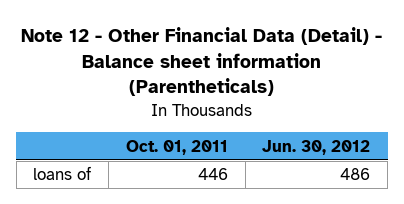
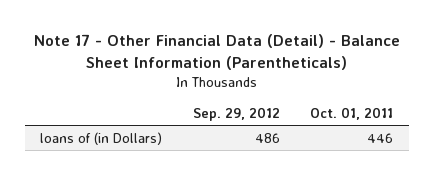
[20,26,382,97] Note 12 - Other Financial Data (Detail) - Balance sheet information (Parentheticals) -> [33,34,400,71] Note 17 - Other Financial Data (Detail) - Balance Sheet Information (Parentheticals)
[262,139,371,155] Jun. 30, 2012 -> none
none -> [192,107,280,122] Sep. 29, 2012
[33,166,92,181] loans of -> [39,131,162,145] loans of (in Dollars)

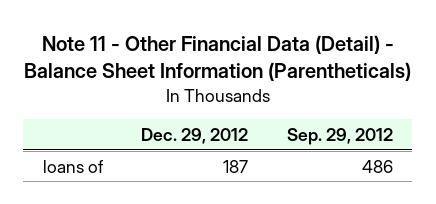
[33,34,400,71] Note 17 - Other Financial Data (Detail) - Balance Sheet Information (Parentheticals) -> [23,34,411,81] Note 11 - Other Financial Data (Detail) - Balance Sheet Information (Parentheticals)
[310,107,394,121] Oct. 01, 2011 -> none
none -> [141,127,249,144] Dec. 29, 2012
[39,131,162,145] loans of (in Dollars) -> [42,159,104,173] loans of

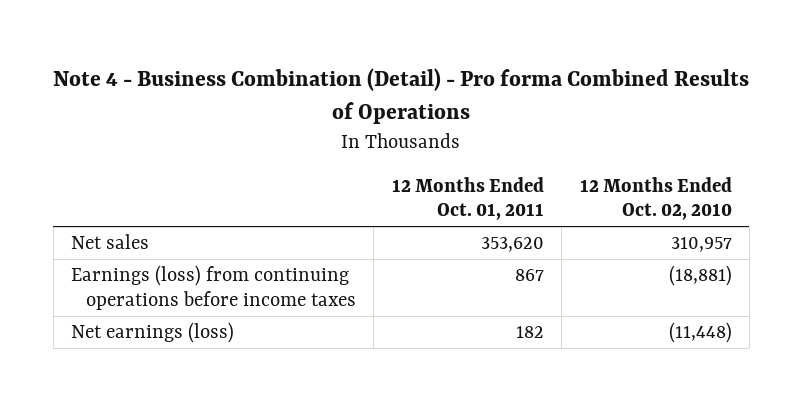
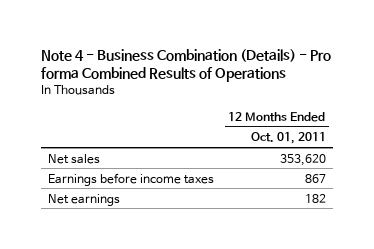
[53,68,750,125] Note 4 - Business Combination (Detail) - Pro forma Combined Results of Operations -> [41,48,332,83] Note 4 - Business Combination (Details) - Pro forma Combined Results of Operations
[579,176,732,221] 12 Months Ended Oct. 02, 2010 -> none
[71,265,357,310] Earnings (loss) from continuing operations before income taxes -> [48,172,215,186] Earnings before income taxes
[71,322,235,344] Net earnings (loss) -> [48,193,121,206] Net earnings

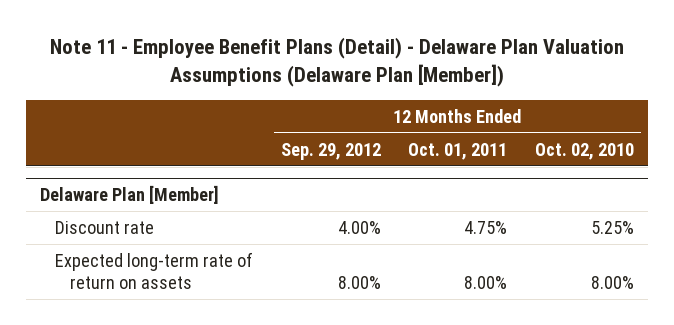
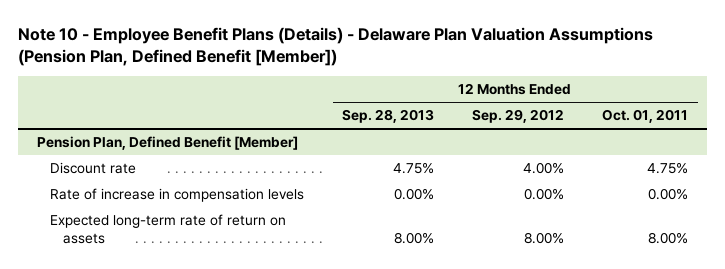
[49,37,624,88] Note 11 - Employee Benefit Plans (Detail) - Delaware Plan Valuation Assumptions (Delaware Plan [Member]) -> [17,26,653,66] Note 10 - Employee Benefit Plans (Details) - Delaware Plan Valuation Assumptions (Pension Plan, Defined Benefit [Member])
[534,142,634,160] Oct. 02, 2010 -> none
none -> [342,109,435,124] Sep. 28, 2013
[40,185,220,205] Delaware Plan [Member] -> none
none -> [36,136,298,151] Pension Plan, Defined Benefit [Member]
none -> [50,188,305,203] Rate of increase in compensation levels

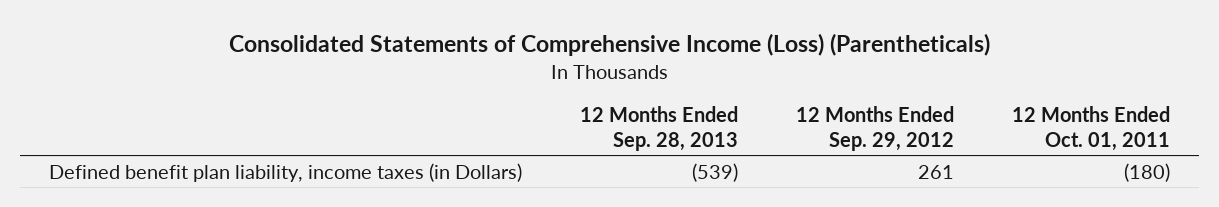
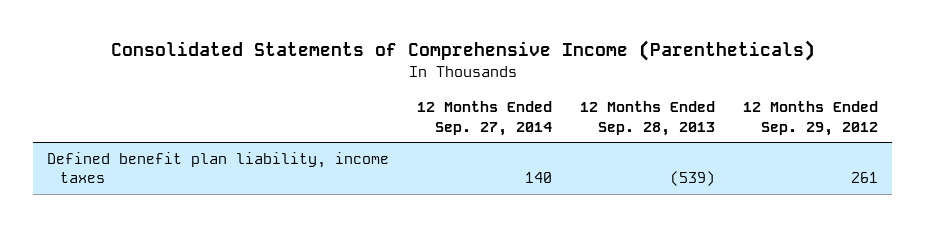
[228,32,990,56] Consolidated Statements of Comprehensive Income (Loss) (Parentheticals) -> [110,40,815,62] Consolidated Statements of Comprehensive Income (Parentheticals)
[1011,105,1170,151] 12 Months Ended Oct. 01, 2011 -> none
none -> [417,101,553,136] 12 Months Ended Sep. 27, 2014
[49,162,523,182] Defined benefit plan liability, income taxes (in Dollars) -> [46,151,389,184] Defined benefit plan liability, income taxes

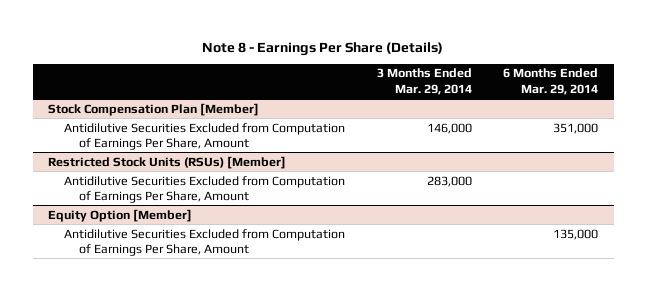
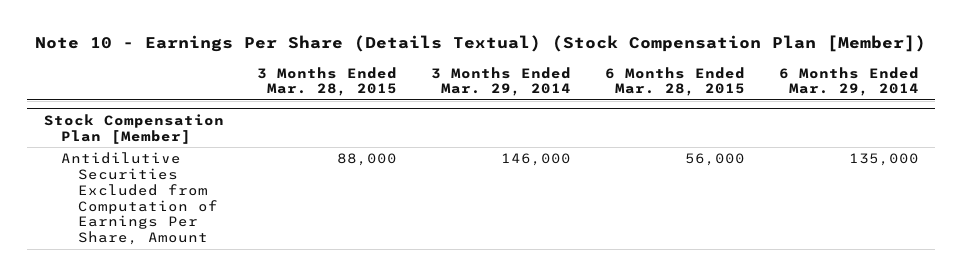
[202,41,444,56] Note 8 - Earnings Per Share (Details) -> [35,34,927,52] Note 10 - Earnings Per Share (Details Textual) (Stock Compensation Plan [Member])
none -> [257,66,398,97] 3 Months Ended Mar. 28, 2015
none -> [604,66,745,97] 6 Months Ended Mar. 28, 2015
[48,155,287,169] Restricted Stock Units (RSUs) [Member] -> none
[63,175,345,203] Antidilutive Securities Excluded from Computation of Earnings Per Share, Amount -> none
[48,208,193,222] Equity Option [Member] -> none
[63,228,345,256] Antidilutive Securities Excluded from Computation of Earnings Per Share, Amount -> none
[553,122,599,134] 351,000 -> [848,152,919,166] 135,000

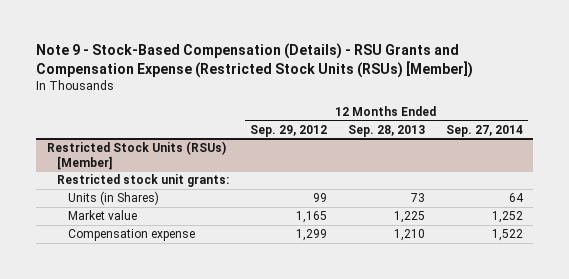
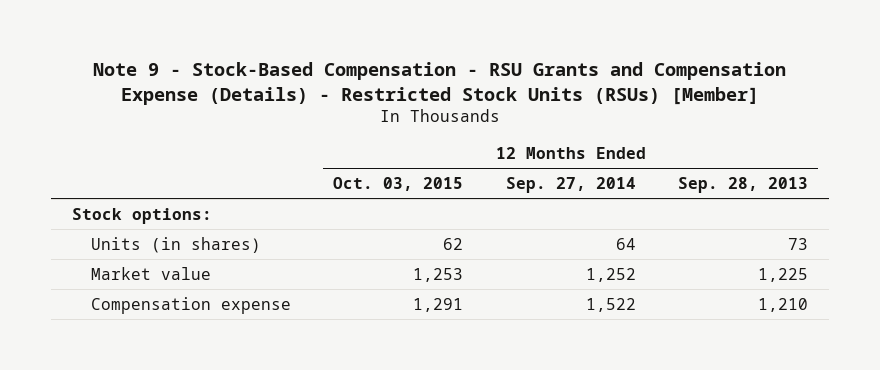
[36,42,474,78] Note 9 - Stock-Based Compensation (Details) - RSU Grants and Compensation Expense (Restricted Stock Units (RSUs) [Member]) -> [93,61,787,105] Note 9 - Stock-Based Compensation - RSU Grants and Compensation Expense (Details) - Restricted Stock Units (RSUs) [Member]
[250,124,328,137] Sep. 29, 2012 -> none
none -> [333,176,464,191] Oct. 03, 2015
[46,141,226,170] Restricted Stock Units (RSUs) [Member] -> none
[57,174,230,188] Restricted stock unit grants: -> none
none -> [72,207,213,224] Stock options:
[68,191,160,206] Units (in Shares) -> [90,236,261,253] Units (in shares)

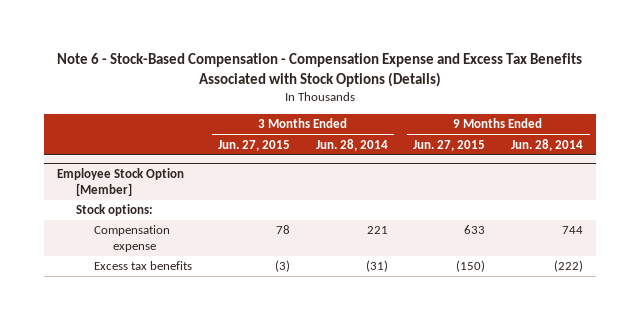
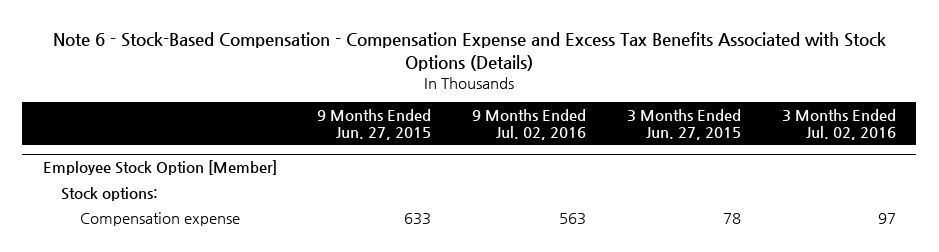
[315,138,388,151] Jun. 28, 2014 -> none
[511,138,584,151] Jun. 28, 2014 -> none
none -> [472,109,587,141] 9 Months Ended Jul. 02, 2016
none -> [781,109,896,141] 3 Months Ended Jul. 02, 2016
[94,261,193,271] Excess tax benefits -> none

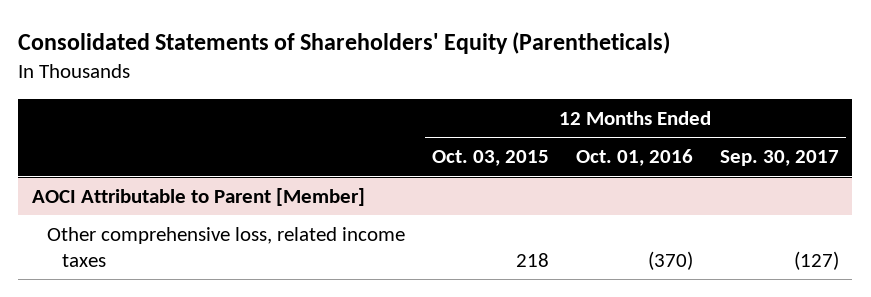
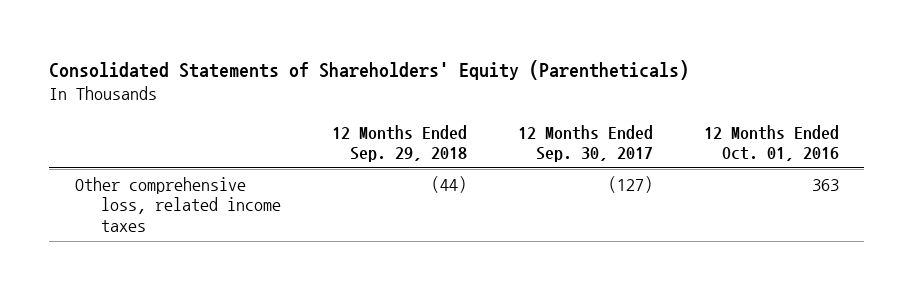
[431,150,549,167] Oct. 03, 2015 -> none
none -> [331,124,467,163] 12 Months Ended Sep. 29, 2018
[31,187,365,206] AOCI Attributable to Parent [Member] -> none
[647,250,693,270] (370) -> [811,178,839,191] 363

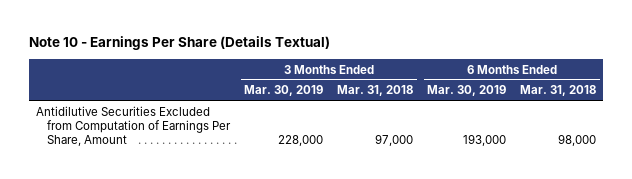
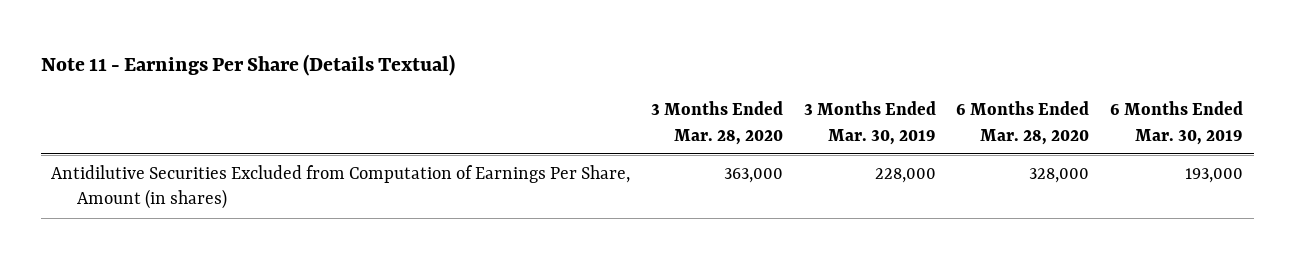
[29,36,331,51] Note 10 - Earnings Per Share (Details Textual) -> [40,54,455,77] Note 11 - Earnings Per Share (Details Textual)
[337,85,414,97] Mar. 31, 2018 -> none
[520,85,597,97] Mar. 31, 2018 -> none
none -> [650,101,783,145] 3 Months Ended Mar. 28, 2020
none -> [956,101,1090,145] 6 Months Ended Mar. 28, 2020
[36,105,232,147] Antidilutive Securities Excluded from Computation of Earnings Per Share, Amount -> [51,165,631,210] Antidilutive Securities Excluded from Computation of Earnings Per Share, Amount (in shares)

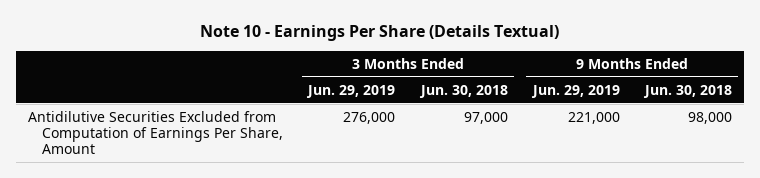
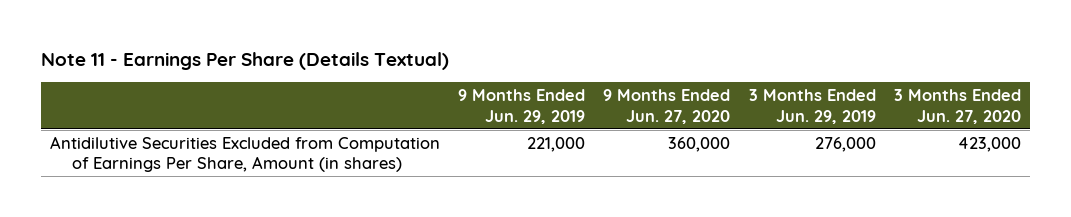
[199,25,559,42] Note 10 - Earnings Per Share (Details Textual) -> [40,52,449,71] Note 11 - Earnings Per Share (Details Textual)
[418,84,508,98] Jun. 30, 2018 -> none
[642,84,732,98] Jun. 30, 2018 -> none
none -> [603,89,731,124] 9 Months Ended Jun. 27, 2020
none -> [893,89,1021,124] 3 Months Ended Jun. 27, 2020
[28,110,284,155] Antidilutive Securities Excluded from Computation of Earnings Per Share, Amount -> [49,135,440,173] Antidilutive Securities Excluded from Computation of Earnings Per Share, Amount (in shares)

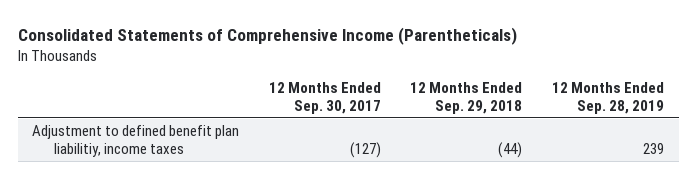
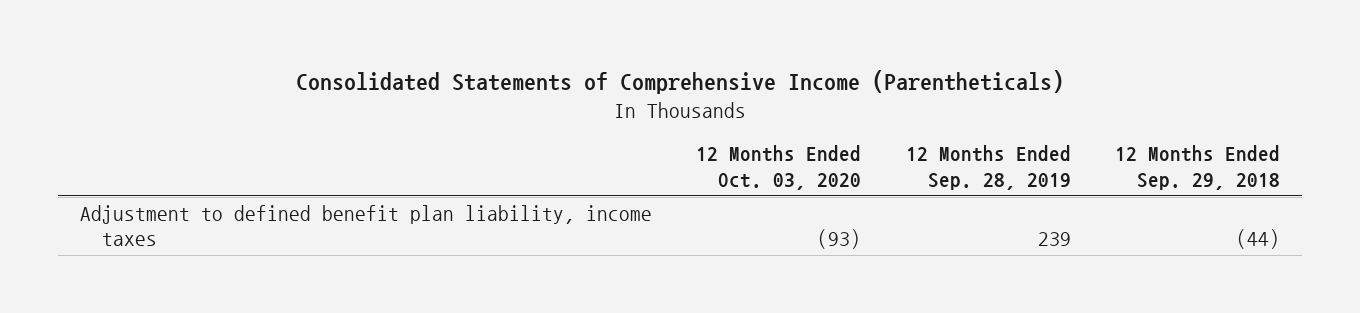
[268,81,381,114] 12 Months Ended Sep. 30, 2017 -> none
none -> [696,145,862,190] 12 Months Ended Oct. 03, 2020
[32,125,240,158] Adjustment to defined benefit plan liabilitiy, income taxes -> [79,204,652,247] Adjustment to defined benefit plan liability, income taxes

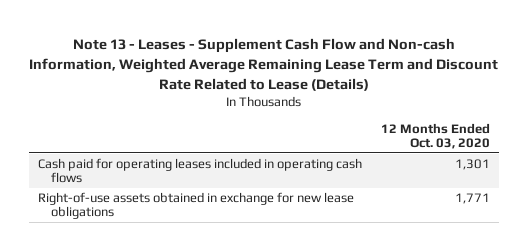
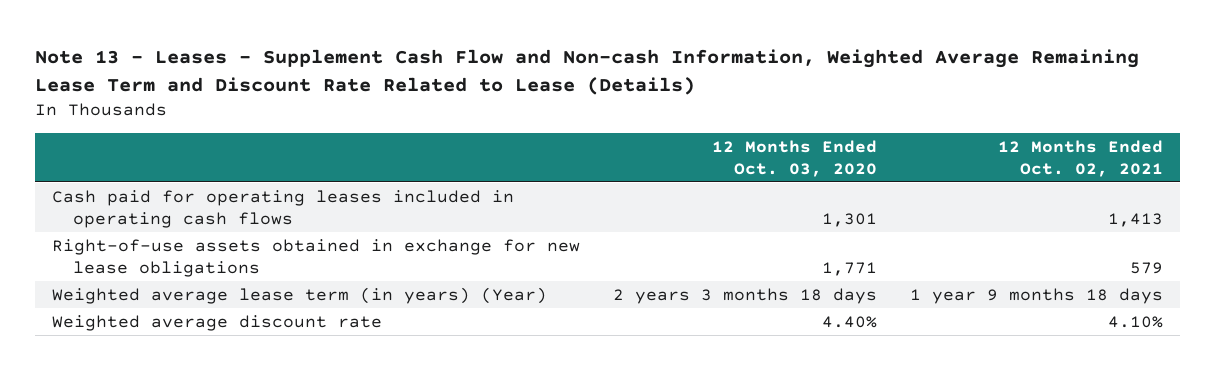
none -> [997,139,1163,177] 12 Months Ended Oct. 02, 2021
none -> [51,286,547,304] Weighted average lease term (in years) (Year)
none -> [51,314,382,331] Weighted average discount rate

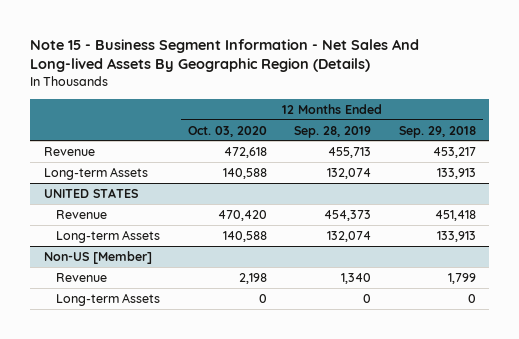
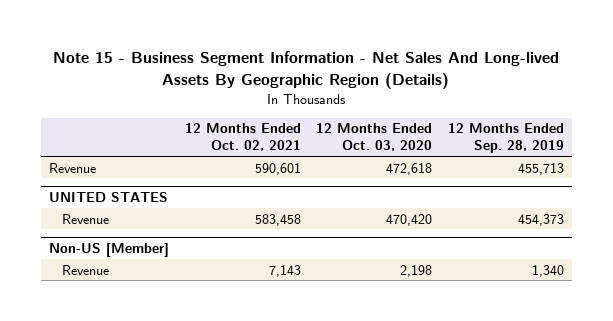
[398,125,476,138] Sep. 29, 2018 -> none
none -> [184,123,301,152] 12 Months Ended Oct. 02, 2021
[43,166,148,180] Long-term Assets -> none
[56,229,161,243] Long-term Assets -> none
[56,292,161,306] Long-term Assets -> none

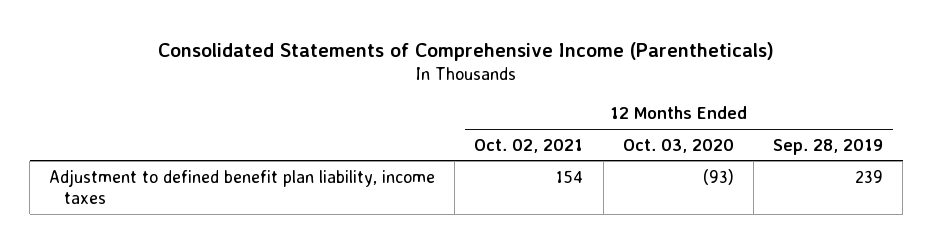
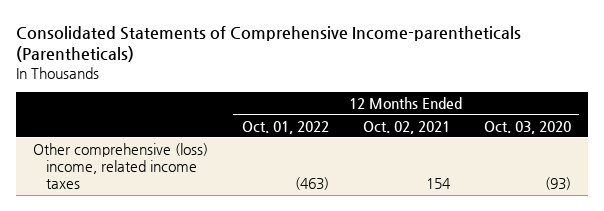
[158,41,775,61] Consolidated Statements of Comprehensive Income (Parentheticals) -> [15,25,521,63] Consolidated Statements of Comprehensive Income-parentheticals (Parentheticals)
[772,138,883,155] Sep. 28, 2019 -> none
none -> [241,120,329,134] Oct. 01, 2022
[49,168,436,205] Adjustment to defined benefit plan liability, income taxes -> [32,143,208,190] Other comprehensive (loss) income, related income taxes

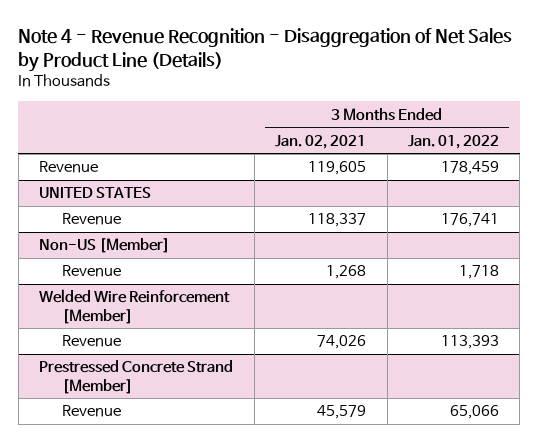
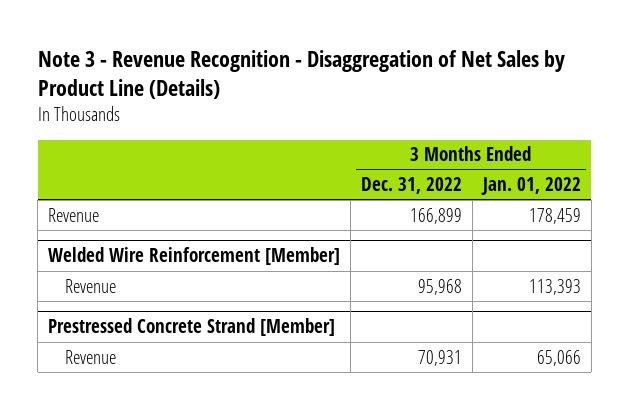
[18,27,513,72] Note 4 - Revenue Recognition - Disaggregation of Net Sales by Product Line (Details) -> [37,49,565,99] Note 3 - Revenue Recognition - Disaggregation of Net Sales by Product Line (Details)
[275,134,367,149] Jan. 02, 2021 -> none
none -> [361,177,463,195] Dec. 31, 2022
[39,187,152,199] UNITED STATES -> none
[61,213,121,226] Revenue -> none
[39,238,171,254] Non-US [Member] -> none
[61,265,121,278] Revenue -> none

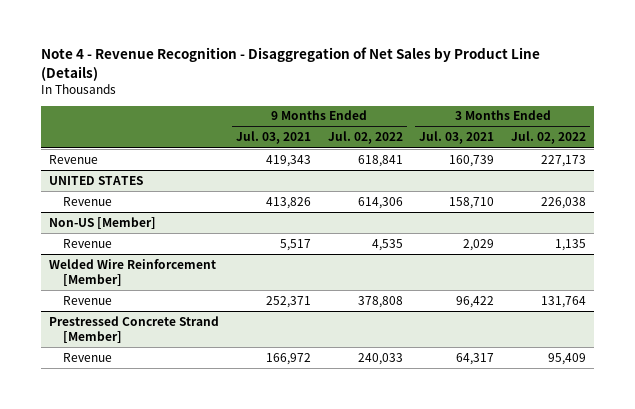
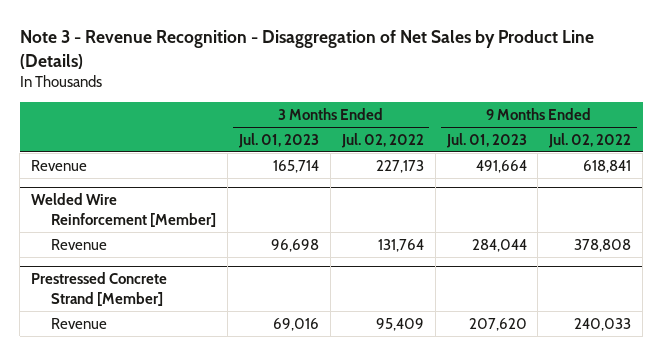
[40,47,540,81] Note 4 - Revenue Recognition - Disaggregation of Net Sales by Product Line (Details) -> [19,30,594,69] Note 3 - Revenue Recognition - Disaggregation of Net Sales by Product Line (Details)
[235,131,311,145] Jul. 03, 2021 -> none
[419,131,495,145] Jul. 03, 2021 -> none
none -> [237,132,319,148] Jul. 01, 2023
none -> [445,132,527,148] Jul. 01, 2023
[49,175,144,185] UNITED STATES -> none
[63,196,113,206] Revenue -> none
[49,216,157,229] Non-US [Member] -> none
[63,238,113,248] Revenue -> none

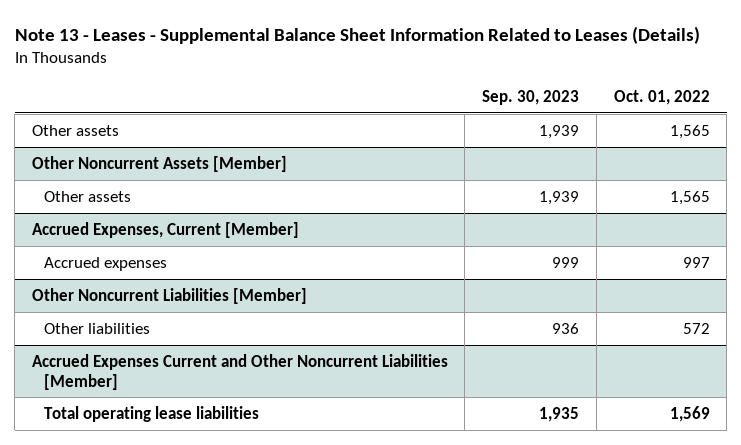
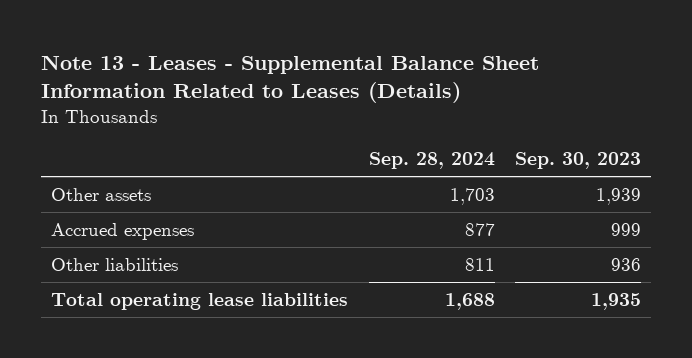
[613,89,710,105] Oct. 01, 2022 -> none
none -> [368,152,495,170] Sep. 28, 2024
[31,155,287,172] Other Noncurrent Assets [Member] -> none
[43,190,131,202] Other assets -> none
[31,221,299,238] Accrued Expenses, Current [Member] -> none
[31,287,307,304] Other Noncurrent Liabilities [Member] -> none
[31,353,448,390] Accrued Expenses Current and Other Noncurrent Liabilities [Member] -> none

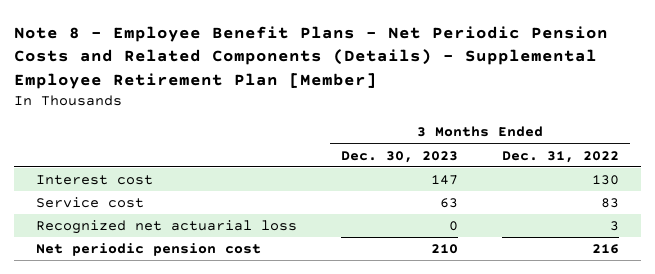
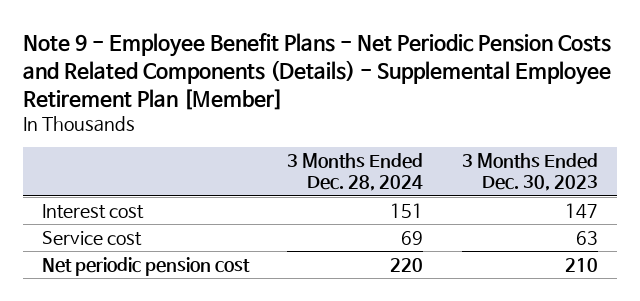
[13,25,608,89] Note 8 - Employee Benefit Plans - Net Periodic Pension Costs and Related Components (Details) - Supplemental Employee Retirement Plan [Member] -> [22,33,611,110] Note 9 - Employee Benefit Plans - Net Periodic Pension Costs and Related Components (Details) - Supplemental Employee Retirement Plan [Member]
[501,150,619,163] Dec. 31, 2022 -> none
none -> [287,153,424,192] 3 Months Ended Dec. 28, 2024
[35,220,297,235] Recognized net actuarial loss -> none

